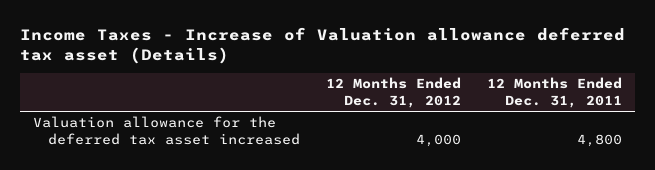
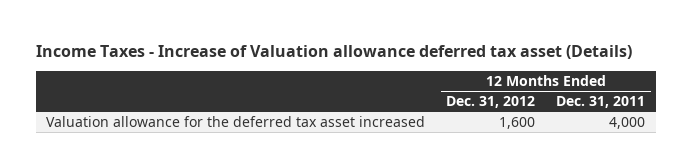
[415,133,461,147] 4,000 -> [499,116,536,129] 1,600
[576,133,622,147] 4,800 -> [609,116,646,129] 4,000

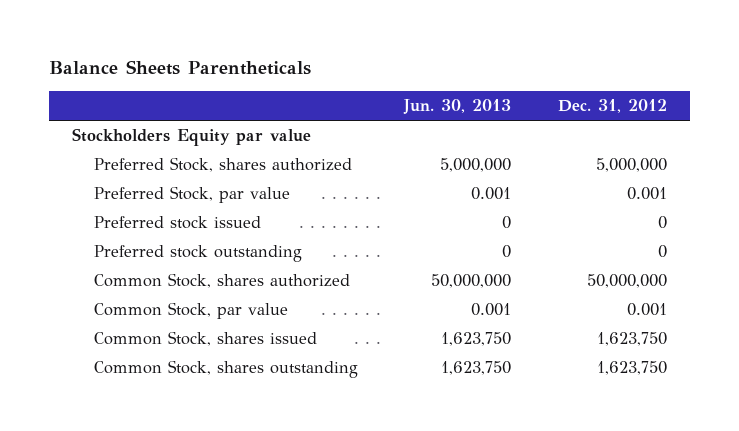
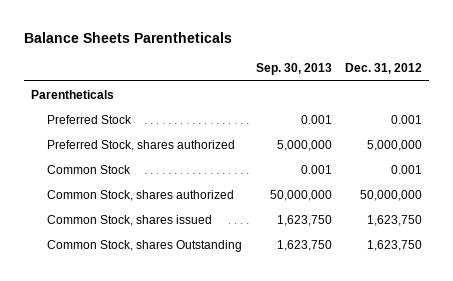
[403,99,512,115] Jun. 30, 2013 -> none
none -> [255,63,332,76] Sep. 30, 2013
[71,128,311,147] Stockholders Equity par value -> none
none -> [30,89,114,99] Parentheticals
none -> [47,114,133,124] Preferred Stock
[93,186,290,204] Preferred Stock, par value -> none
[93,216,261,230] Preferred stock issued -> none
[93,245,302,263] Preferred stock outstanding -> none
none -> [47,164,132,174] Common Stock
[93,302,288,320] Common Stock, par value -> none
[93,360,358,379] Common Stock, shares outstanding -> [47,239,243,252] Common Stock, shares Outstanding

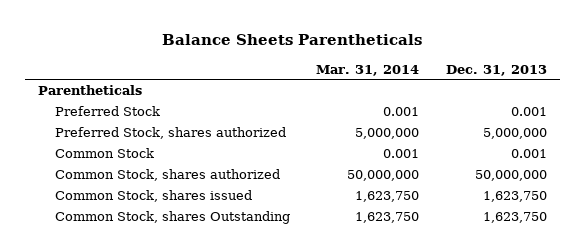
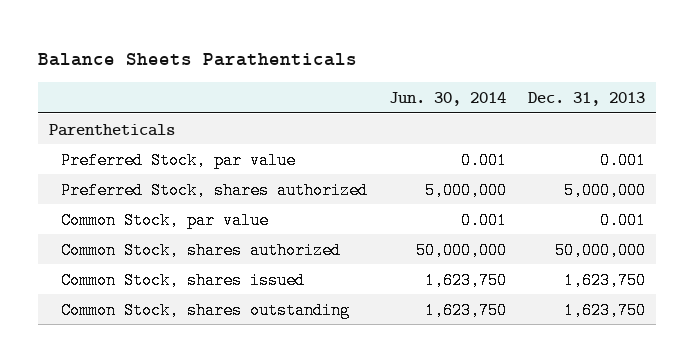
[162,34,423,46] Balance Sheets Parentheticals -> [37,52,357,66] Balance Sheets Parathenticals
[316,64,420,76] Mar. 31, 2014 -> none
none -> [389,91,507,106] Jun. 30, 2014
[55,106,161,117] Preferred Stock -> [61,151,297,169] Preferred Stock, par value
[55,148,155,159] Common Stock -> [61,211,270,229] Common Stock, par value
[55,211,291,225] Common Stock, shares Outstanding -> [61,301,351,319] Common Stock, shares outstanding

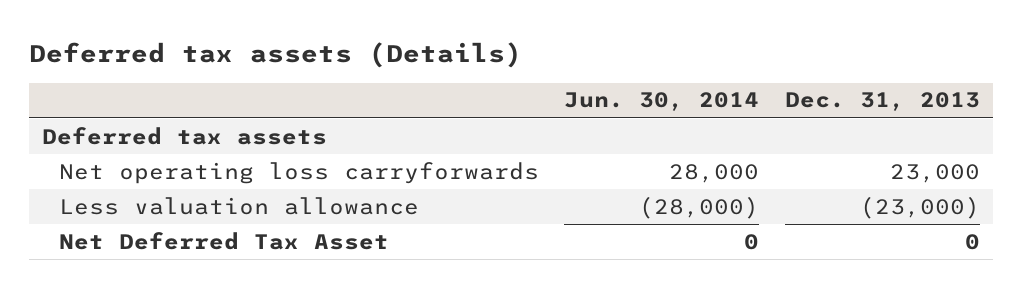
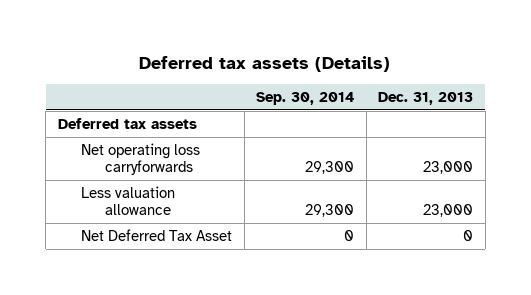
[564,92,760,112] Jun. 30, 2014 -> none
none -> [256,91,355,105] Sep. 30, 2014
[859,195,980,219] (23,000) -> [423,204,474,218] 23,000

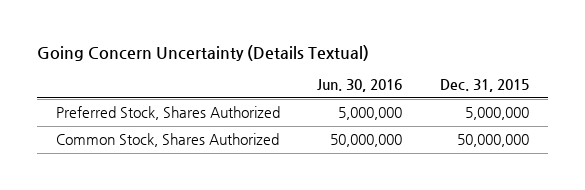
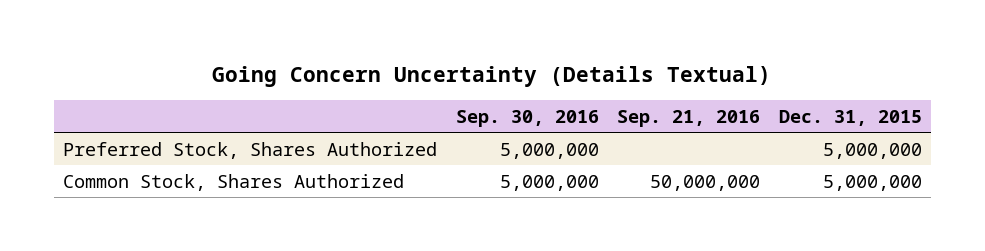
[317,79,403,93] Jun. 30, 2016 -> none
none -> [455,109,599,127] Sep. 30, 2016
none -> [617,109,761,127] Sep. 21, 2016
[457,134,530,148] 50,000,000 -> [822,174,922,191] 5,000,000

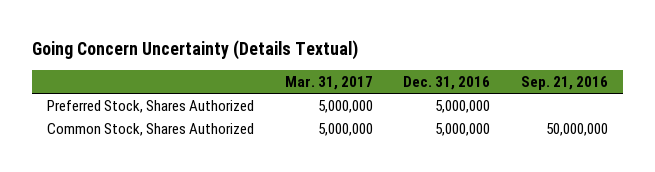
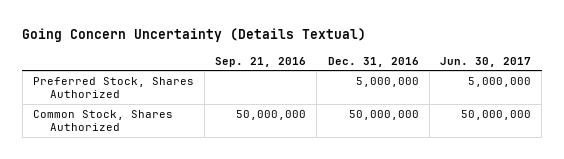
[284,76,373,91] Mar. 31, 2017 -> none
none -> [439,56,531,67] Jun. 30, 2017
[435,122,491,136] 5,000,000 -> [348,109,419,120] 50,000,000

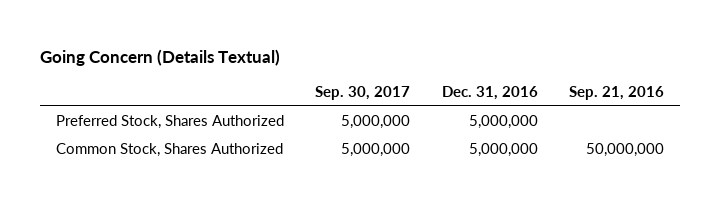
[22,28,367,43] Going Concern Uncertainty (Details Textual) -> [39,48,280,66] Going Concern (Details Textual)
[439,56,531,67] Jun. 30, 2017 -> none
none -> [315,85,411,100] Sep. 30, 2017
[348,109,419,120] 50,000,000 -> [468,143,538,158] 5,000,000

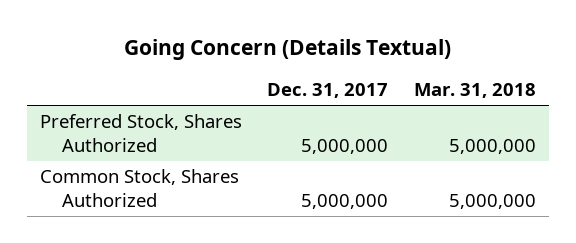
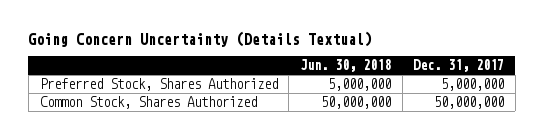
[123,39,451,61] Going Concern (Details Textual) -> [28,31,373,48] Going Concern Uncertainty (Details Textual)
[413,83,536,99] Mar. 31, 2018 -> none
none -> [299,59,391,73] Jun. 30, 2018
[301,193,389,209] 5,000,000 -> [434,95,505,109] 50,000,000

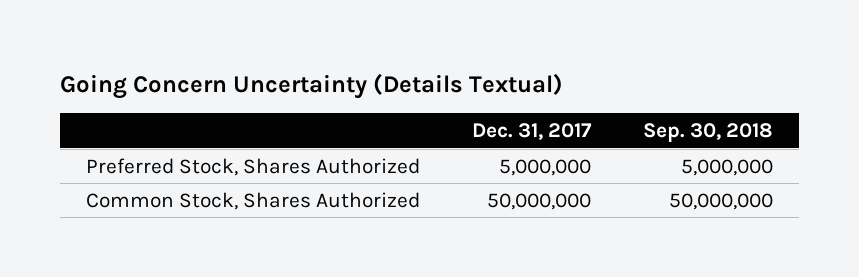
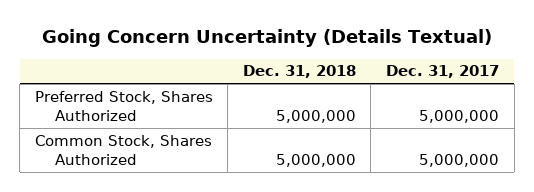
[642,123,773,143] Sep. 30, 2018 -> none
none -> [242,65,356,79] Dec. 31, 2018
[486,192,591,210] 50,000,000 -> [418,153,499,167] 5,000,000

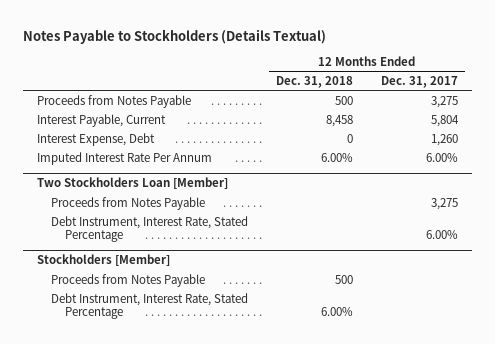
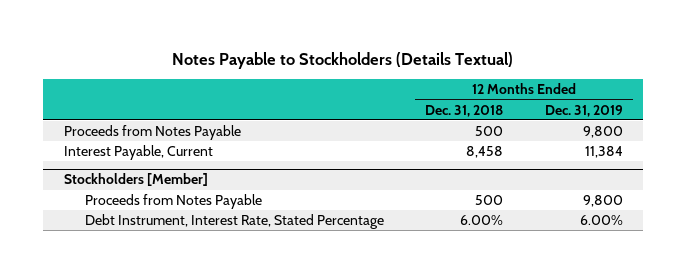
[381,76,459,89] Dec. 31, 2017 -> none
none -> [544,104,623,117] Dec. 31, 2019
[36,132,155,146] Interest Expense, Debt -> none
[36,151,212,165] Imputed Interest Rate Per Annum -> none
[36,177,228,190] Two Stockholders Loan [Member] -> none
[50,196,205,210] Proceeds from Notes Payable -> none
[50,215,248,243] Debt Instrument, Interest Rate, Stated Percentage -> none

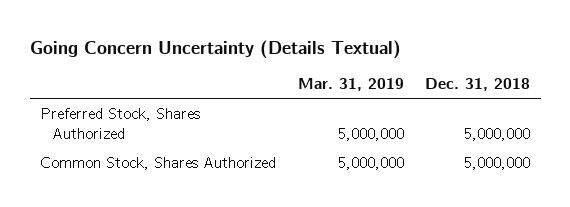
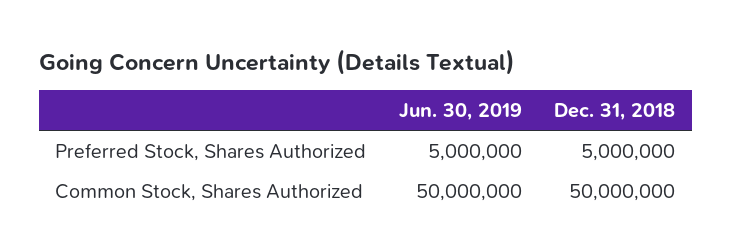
[297,78,404,92] Mar. 31, 2019 -> none
none -> [398,102,522,121] Jun. 30, 2019
[464,156,531,170] 5,000,000 -> [569,183,676,201] 50,000,000

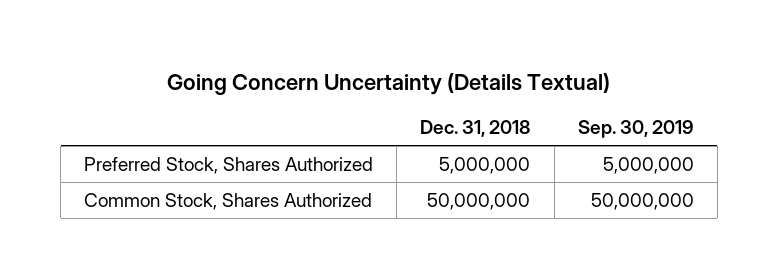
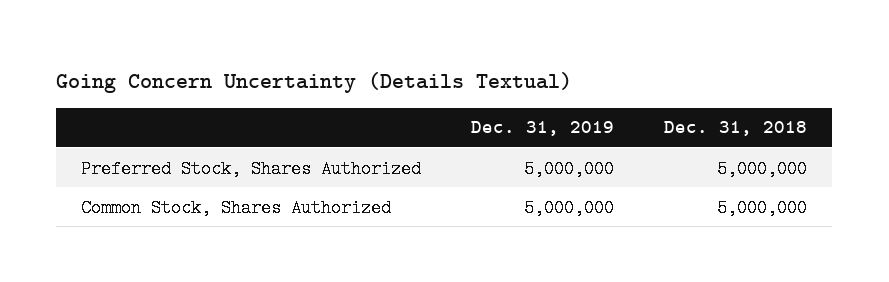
[577,120,694,139] Sep. 30, 2019 -> none
none -> [471,121,615,137] Dec. 31, 2019
[427,192,531,210] 50,000,000 -> [717,198,808,217] 5,000,000

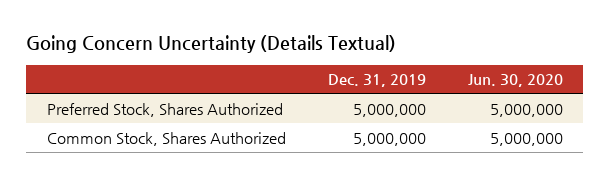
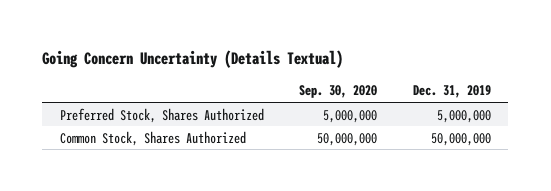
[467,74,563,88] Jun. 30, 2020 -> none
none -> [299,85,378,99] Sep. 30, 2020
[352,132,426,146] 5,000,000 -> [430,132,491,146] 50,000,000

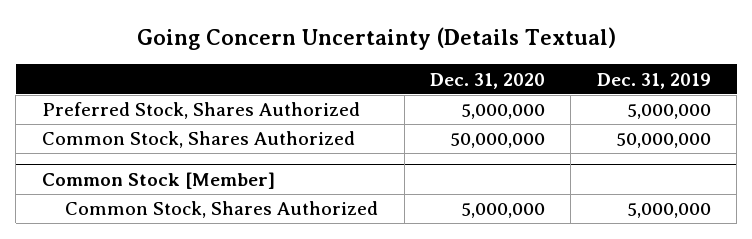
[299,85,378,99] Sep. 30, 2020 -> none
none -> [429,72,545,89] Dec. 31, 2020
none -> [41,171,275,189] Common Stock [Member]
none -> [65,201,379,219] Common Stock, Shares Authorized

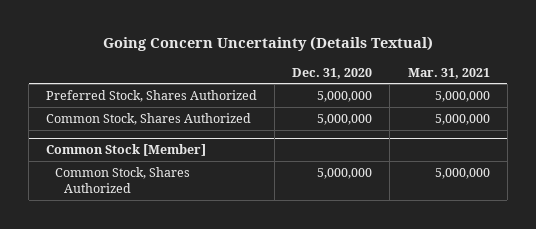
[596,72,711,89] Dec. 31, 2019 -> none
none -> [407,67,490,79] Mar. 31, 2021
[449,133,545,149] 50,000,000 -> [317,113,373,125] 5,000,000

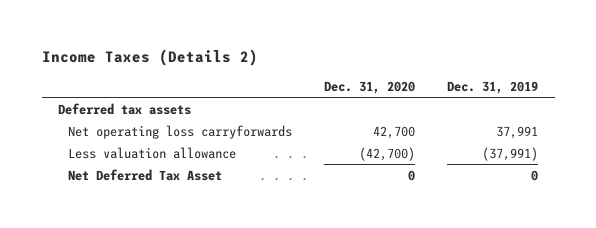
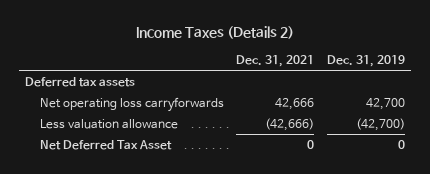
[324,80,416,94] Dec. 31, 2020 -> none
none -> [236,54,315,67] Dec. 31, 2021
[496,125,539,139] 37,991 -> [365,97,405,110] 42,700
[482,146,539,161] (37,991) -> [355,117,405,131] (42,700)

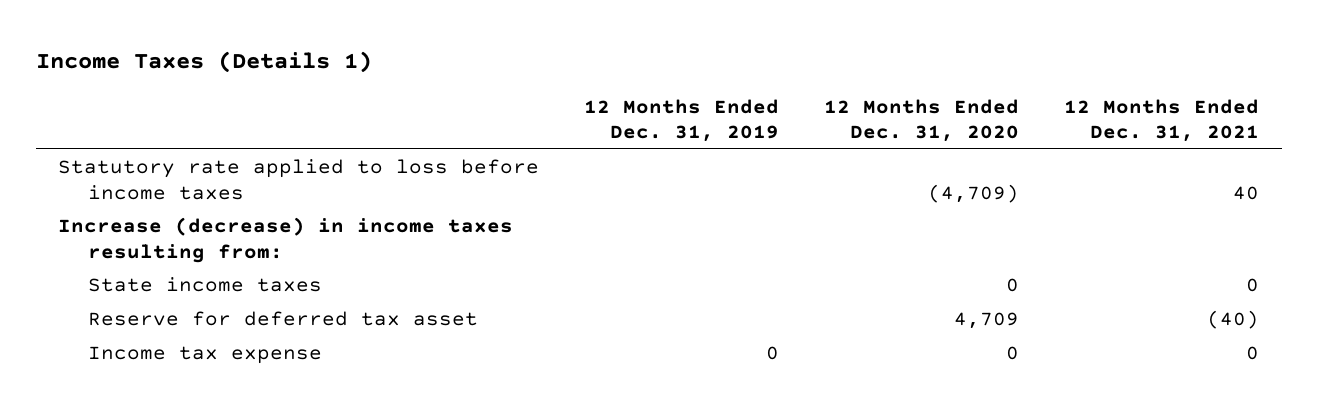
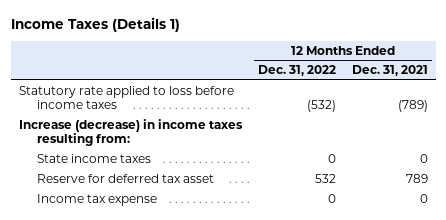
[584,98,780,143] 12 Months Ended Dec. 31, 2019 -> none
[824,98,1020,143] 12 Months Ended Dec. 31, 2020 -> none
none -> [257,65,336,77] Dec. 31, 2022
[1233,185,1260,200] 40 -> [397,100,428,113] (789)
[1207,310,1260,330] (40) -> [405,173,428,183] 789

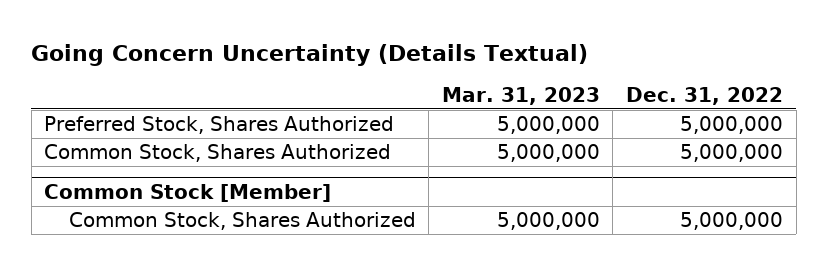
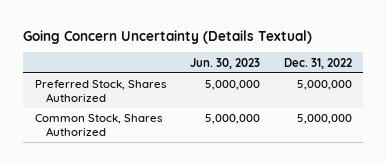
[441,86,600,105] Mar. 31, 2023 -> none
none -> [189,57,260,69] Jun. 30, 2023
[44,183,332,202] Common Stock [Member] -> none
[68,212,416,231] Common Stock, Shares Authorized -> none

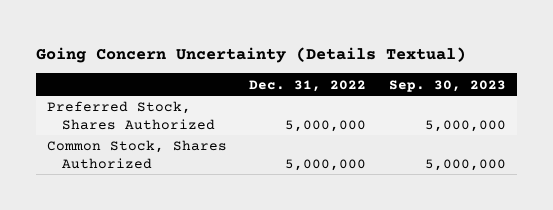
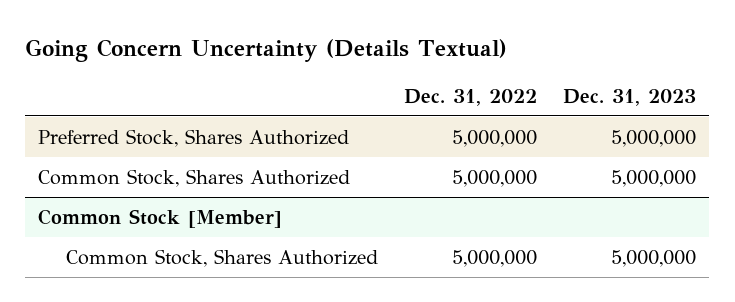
[388,79,506,92] Sep. 30, 2023 -> none
none -> [563,88,697,106] Dec. 31, 2023
none -> [38,208,283,228] Common Stock [Member]
none -> [65,248,378,267] Common Stock, Shares Authorized

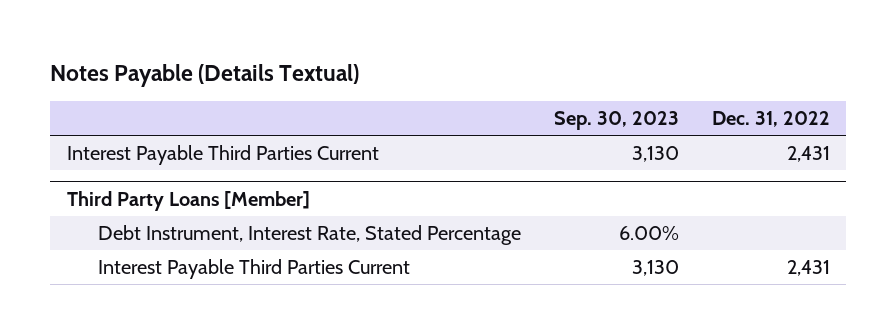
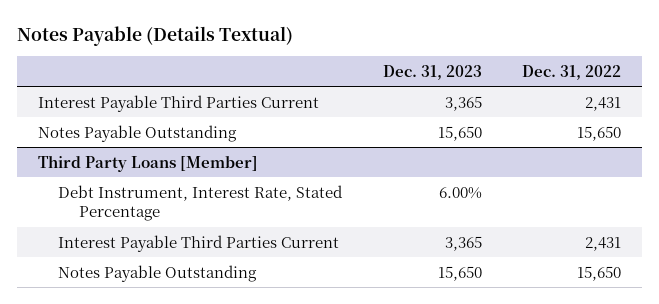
[553,111,679,131] Sep. 30, 2023 -> none
none -> [382,64,482,80] Dec. 31, 2023
none -> [37,124,237,142] Notes Payable Outstanding
none -> [58,264,258,282] Notes Payable Outstanding

